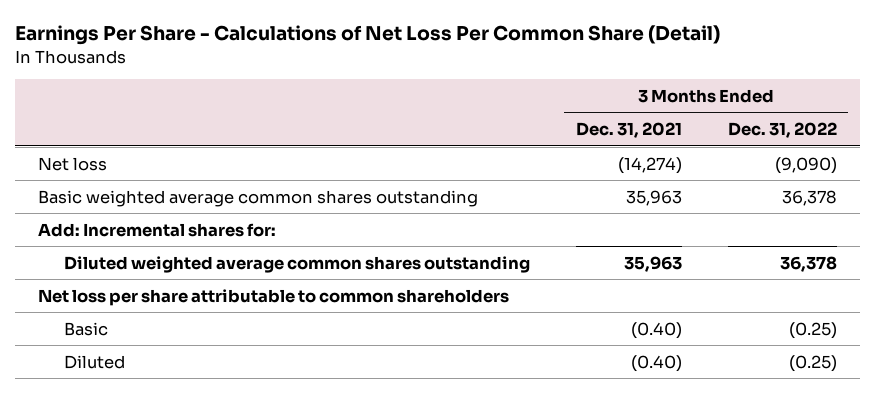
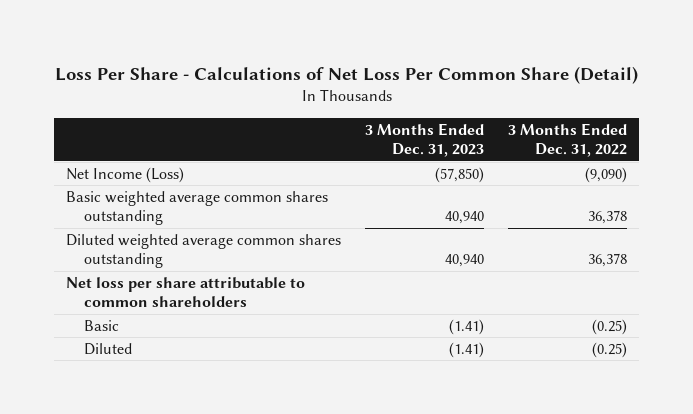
[14,25,720,46] Earnings Per Share - Calculations of Net Loss Per Common Share (Detail) -> [54,65,638,84] Loss Per Share - Calculations of Net Loss Per Common Share (Detail)
[575,122,682,139] Dec. 31, 2021 -> none
none -> [365,122,485,158] 3 Months Ended Dec. 31, 2023
[37,156,107,171] Net loss -> [66,166,185,183] Net Income (Loss)
[37,222,276,237] Add: Incremental shares for: -> none

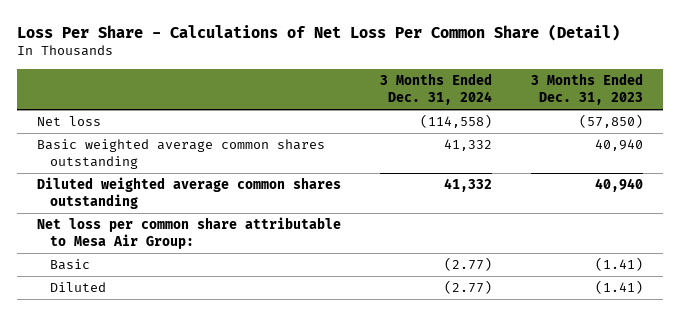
[507,122,627,158] 3 Months Ended Dec. 31, 2022 -> none
none -> [379,72,492,106] 3 Months Ended Dec. 31, 2024
[66,166,185,183] Net Income (Loss) -> [36,116,101,127] Net loss
[66,276,306,308] Net loss per share attributable to common shareholders -> [36,217,341,250] Net loss per common share attributable to Mesa Air Group:

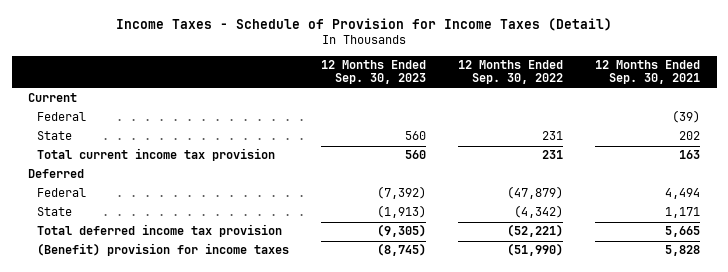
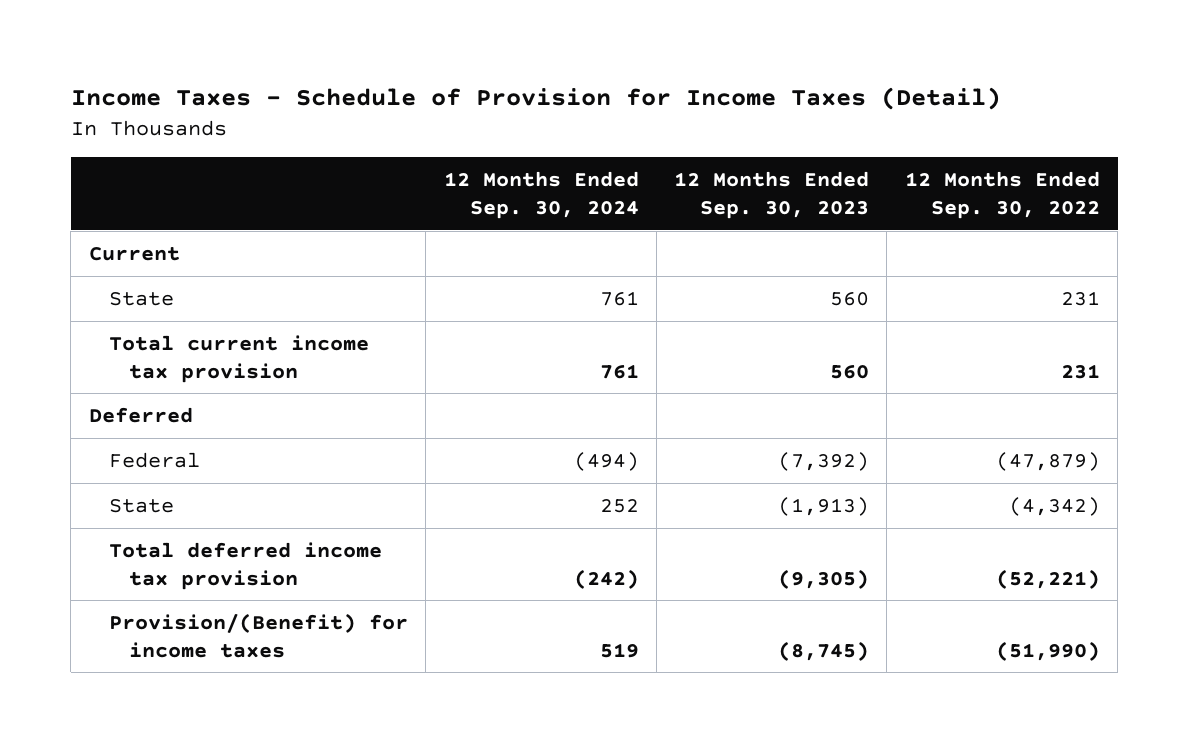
[595,60,701,85] 12 Months Ended Sep. 30, 2021 -> none
none -> [443,171,639,219] 12 Months Ended Sep. 30, 2024
[37,112,87,122] Federal -> none
[37,243,290,257] (Benefit) provision for income taxes -> [108,612,408,658] Provision/(Benefit) for income taxes

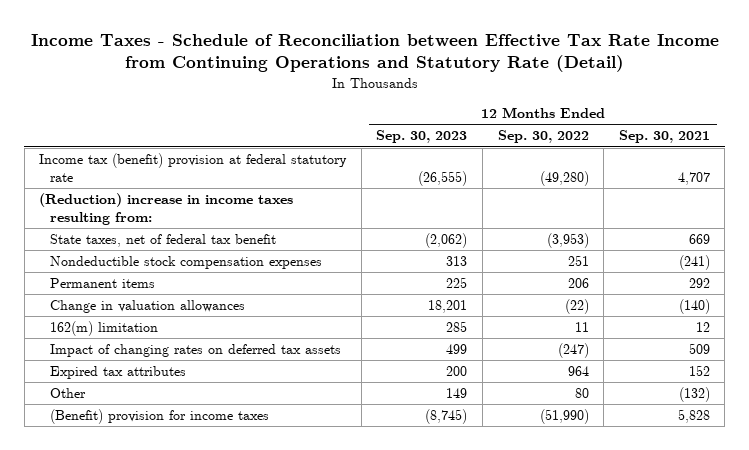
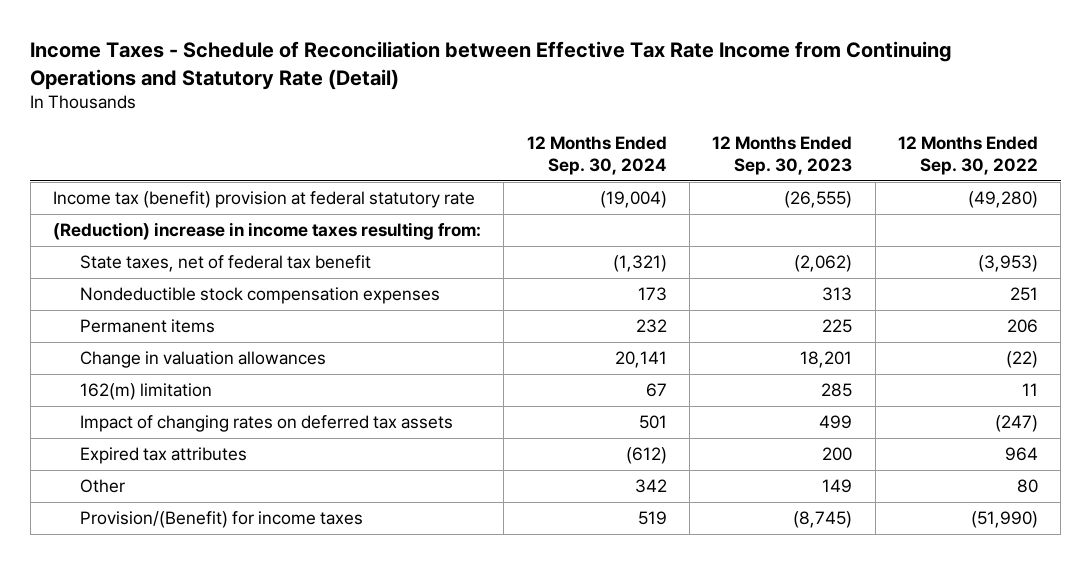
[618,130,710,144] Sep. 30, 2021 -> none
none -> [526,135,667,175] 12 Months Ended Sep. 30, 2024
[49,409,269,425] (Benefit) provision for income taxes -> [79,511,363,529] Provision/(Benefit) for income taxes

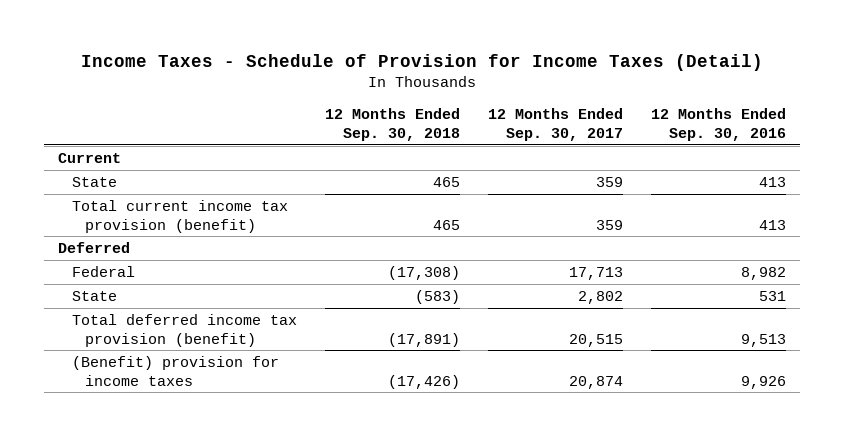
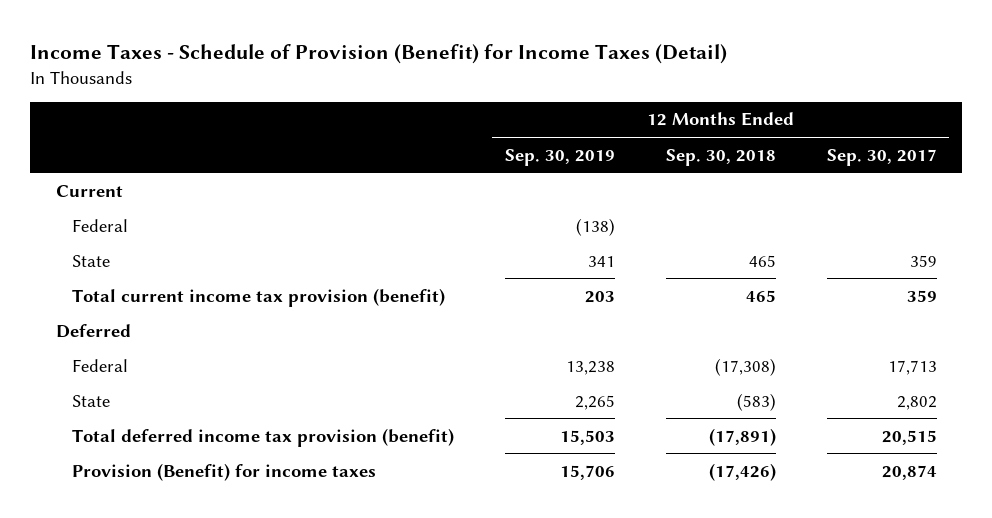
[80,54,763,72] Income Taxes - Schedule of Provision for Income Taxes (Detail) -> [30,43,728,64] Income Taxes - Schedule of Provision (Benefit) for Income Taxes (Detail)
[650,108,786,141] 12 Months Ended Sep. 30, 2016 -> none
none -> [504,148,615,166] Sep. 30, 2019
none -> [71,218,128,232] Federal
[71,355,279,386] (Benefit) provision for income taxes -> [71,462,376,481] Provision (Benefit) for income taxes

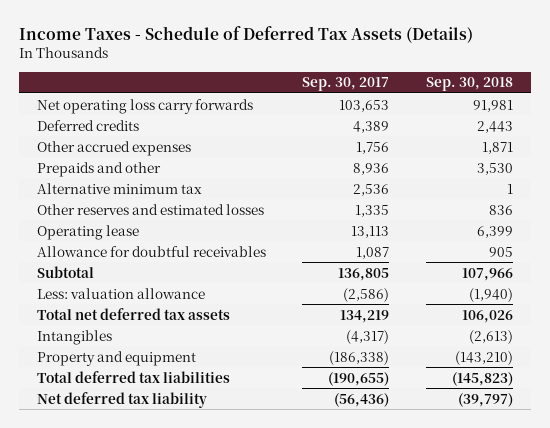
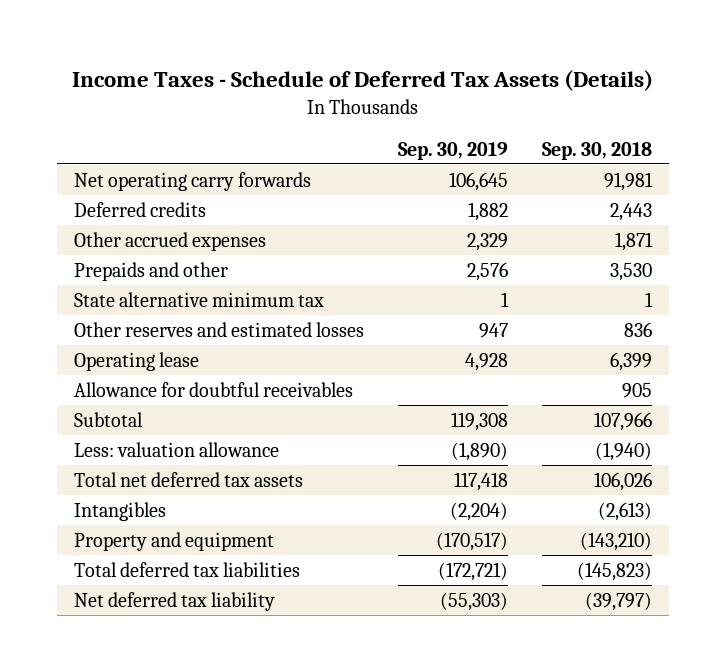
[302,77,390,92] Sep. 30, 2017 -> none
none -> [397,141,508,160] Sep. 30, 2019
[37,98,254,114] Net operating loss carry forwards -> [73,171,311,191] Net operating carry forwards
[37,182,203,194] Alternative minimum tax -> [73,291,324,307] State alternative minimum tax

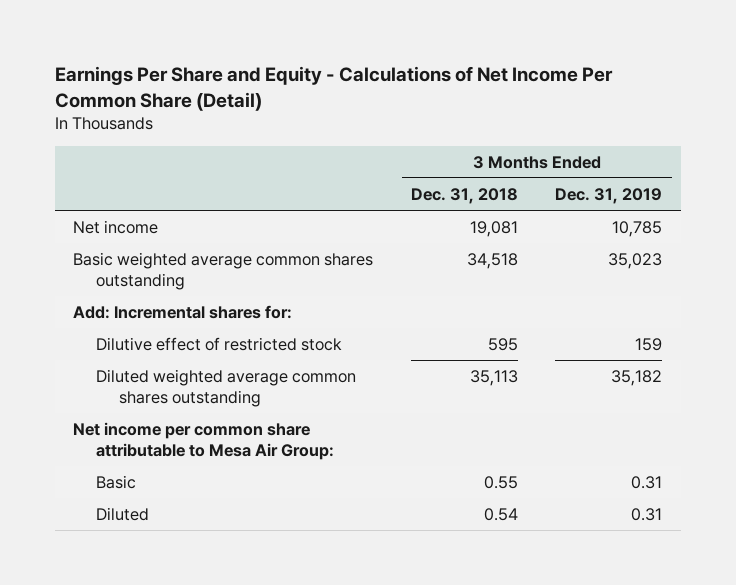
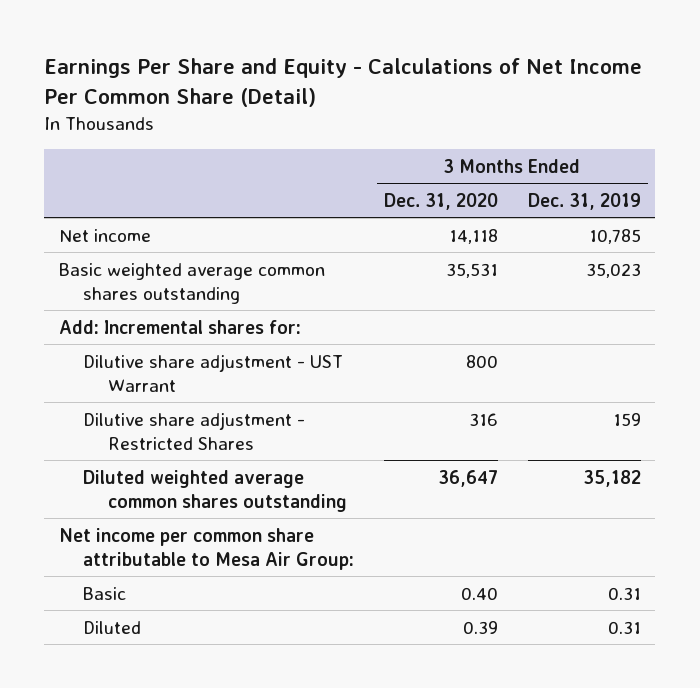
[410,187,518,204] Dec. 31, 2018 -> none
none -> [384,192,499,210] Dec. 31, 2020
none -> [83,353,344,392] Dilutive share adjustment - UST Warrant
[96,336,343,351] Dilutive effect of restricted stock -> [83,411,306,450] Dilutive share adjustment - Restricted Shares

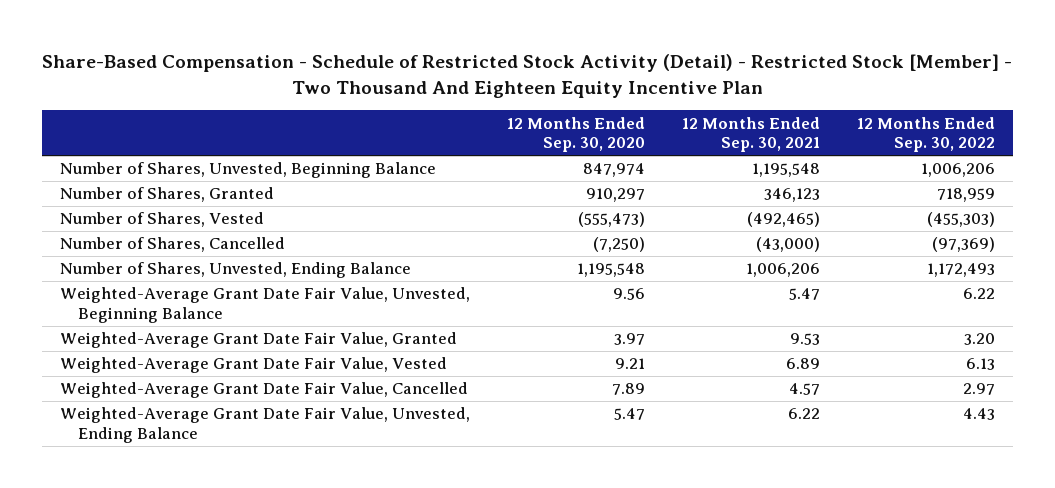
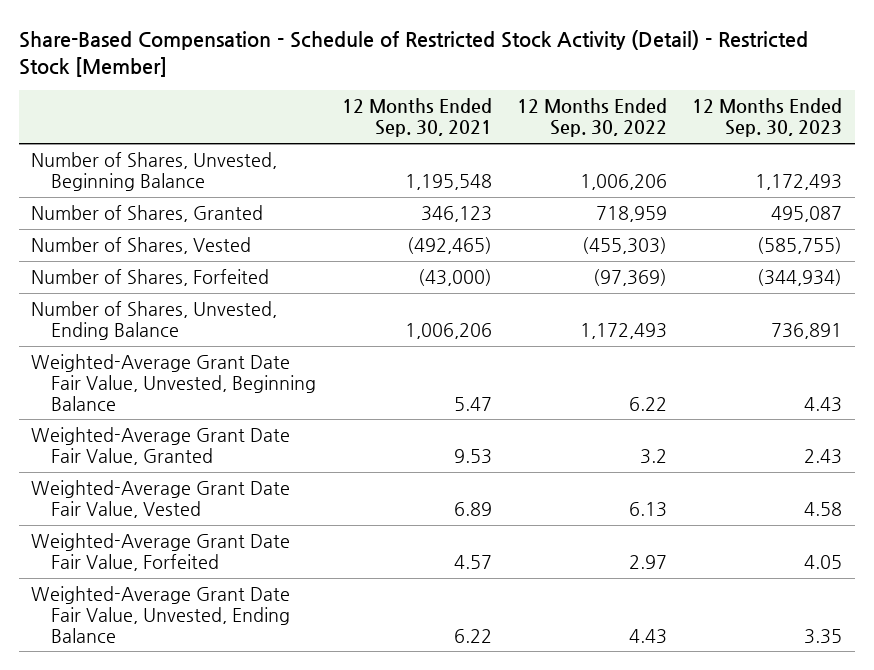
[42,53,1013,98] Share-Based Compensation - Schedule of Restricted Stock Activity (Detail) - Restricted Stock [Member] - Two Thousand And Eighteen Equity Incentive Plan -> [18,29,808,77] Share-Based Compensation - Schedule of Restricted Stock Activity (Detail) - Restricted Stock [Member]
[507,116,646,153] 12 Months Ended Sep. 30, 2020 -> none
none -> [692,98,843,138] 12 Months Ended Sep. 30, 2023
[60,237,286,253] Number of Shares, Cancelled -> [31,269,270,287] Number of Shares, Forfeited
[963,333,995,346] 3.20 -> [639,448,667,464] 3.2
[60,382,469,399] Weighted-Average Grant Date Fair Value, Cancelled -> [31,533,291,571] Weighted-Average Grant Date Fair Value, Forfeited

